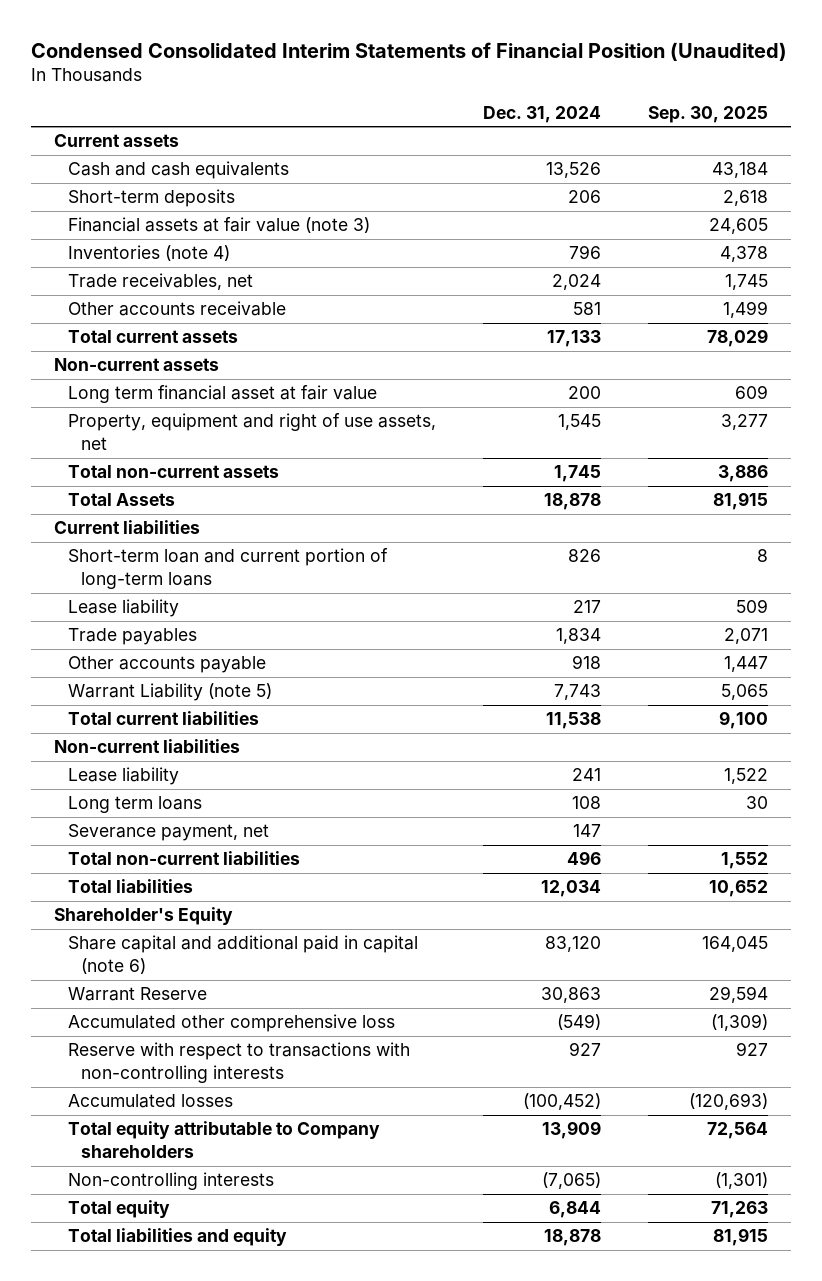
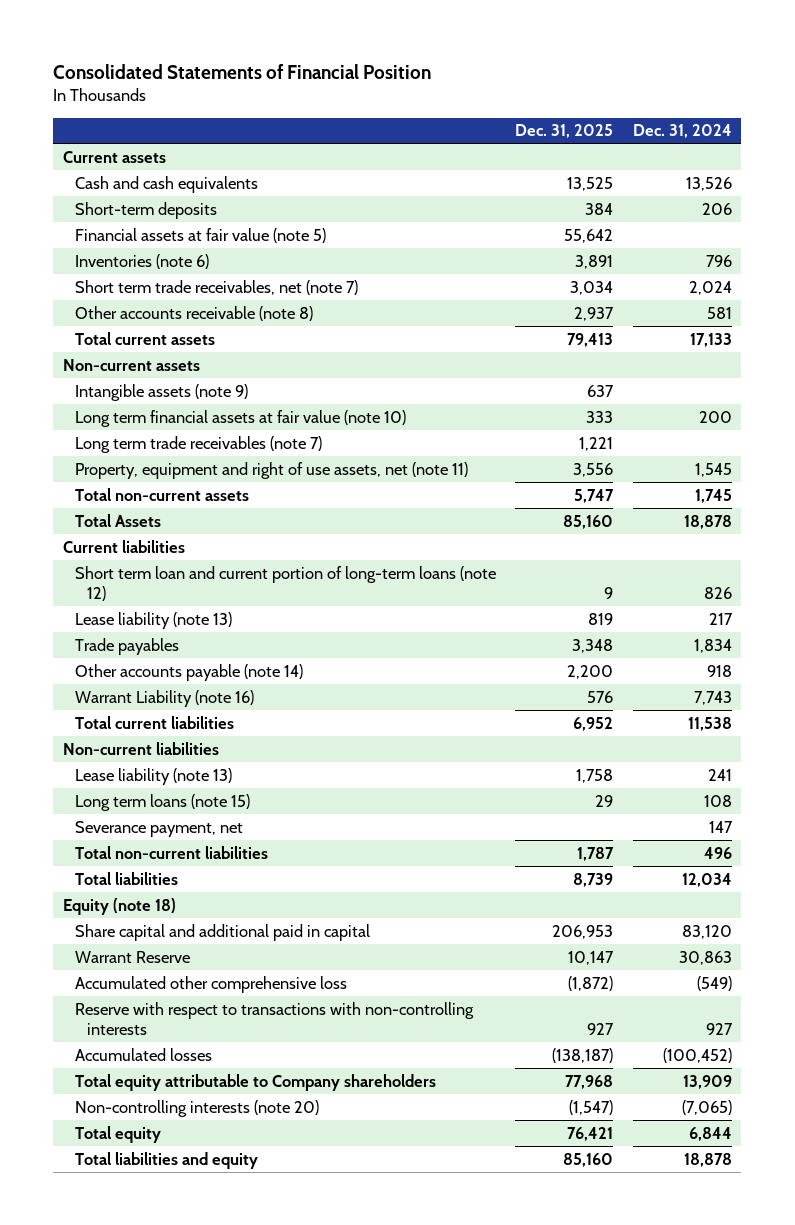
[30,41,787,61] Condensed Consolidated Interim Statements of Financial Position (Unaudited) -> [53,63,432,79] Consolidated Statements of Financial Position
[647,105,768,123] Sep. 30, 2025 -> none
none -> [515,124,614,139] Dec. 31, 2025
[67,217,370,234] Financial assets at fair value (note 3) -> [74,227,326,243] Financial assets at fair value (note 5)
[67,245,230,262] Inventories (note 4) -> [74,253,209,269] Inventories (note 6)
[67,273,253,291] Trade receivables, net -> [74,279,358,295] Short term trade receivables, net (note 7)
[67,301,286,317] Other accounts receivable -> [74,305,313,321] Other accounts receivable (note 8)
none -> [74,383,248,401] Intangible assets (note 9)
[67,385,377,404] Long term financial asset at fair value -> [74,409,406,427] Long term financial assets at fair value (note 10)
none -> [74,435,322,453] Long term trade receivables (note 7)
[67,413,436,450] Property, equipment and right of use assets, net -> [74,461,468,479] Property, equipment and right of use assets, net (note 11)
[67,548,388,589] Short-term loan and current portion of long-term loans -> [74,565,496,601] Short term loan and current portion of long-term loans (note 12)
[67,599,179,618] Lease liability -> [74,611,232,629] Lease liability (note 13)
[67,656,266,674] Other accounts payable -> [74,663,303,681] Other accounts payable (note 14)
[67,683,272,702] Warrant Liability (note 5) -> [74,689,254,707] Warrant Liability (note 16)
[67,767,179,786] Lease liability -> [74,767,232,785] Lease liability (note 13)
[67,796,202,814] Long term loans -> [74,793,250,811] Long term loans (note 15)
[54,907,234,926] Shareholder's Equity -> [63,897,177,915] Equity (note 18)
[67,935,418,974] Share capital and additional paid in capital (note 6) -> [74,923,370,941] Share capital and additional paid in capital
[67,1172,274,1191] Non-controlling interests -> [74,1099,319,1117] Non-controlling interests (note 20)

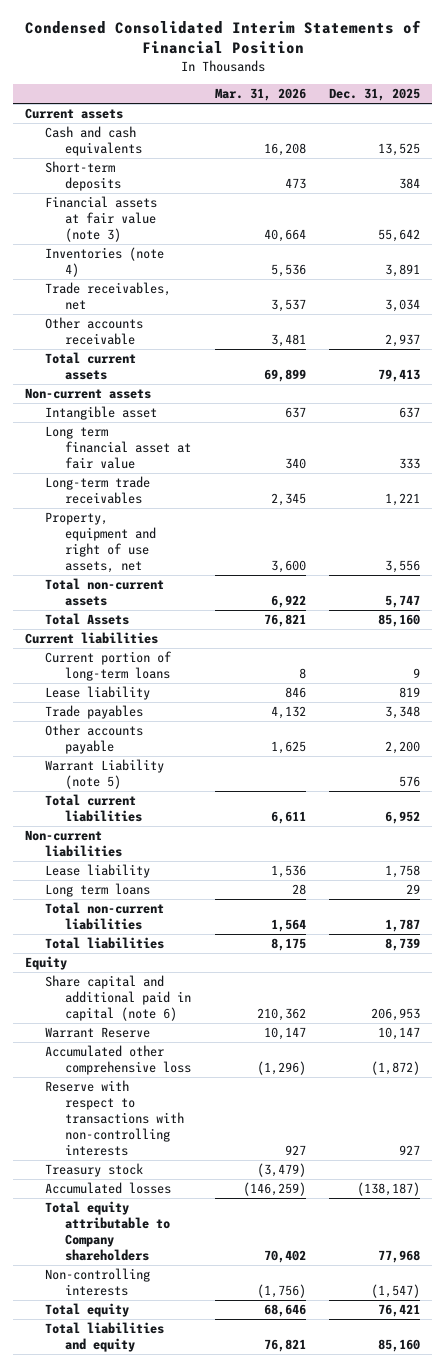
[53,63,432,79] Consolidated Statements of Financial Position -> [24,20,421,55] Condensed Consolidated Interim Statements of Financial Position
[632,124,732,139] Dec. 31, 2024 -> none
none -> [214,87,306,101] Mar. 31, 2026
[74,227,326,243] Financial assets at fair value (note 5) -> [45,196,158,243] Financial assets at fair value (note 3)
[74,253,209,269] Inventories (note 6) -> [45,247,165,278] Inventories (note 4)
[74,279,358,295] Short term trade receivables, net (note 7) -> [45,282,172,311] Trade receivables, net
[74,305,313,321] Other accounts receivable (note 8) -> [45,317,144,346] Other accounts receivable
[74,383,248,401] Intangible assets (note 9) -> [45,406,158,421] Intangible asset
[74,409,406,427] Long term financial assets at fair value (note 10) -> [45,426,192,470] Long term financial asset at fair value
[74,435,322,453] Long term trade receivables (note 7) -> [45,476,151,505] Long-term trade receivables
[74,461,468,479] Property, equipment and right of use assets, net (note 11) -> [45,512,157,573] Property, equipment and right of use assets, net
[74,565,496,601] Short term loan and current portion of long-term loans (note 12) -> [45,651,173,682] Current portion of long-term loans
[74,611,232,629] Lease liability (note 13) -> [45,686,151,701] Lease liability
[74,663,303,681] Other accounts payable (note 14) -> [45,724,144,755] Other accounts payable
[74,689,254,707] Warrant Liability (note 16) -> [45,759,165,790] Warrant Liability (note 5)
[74,820,243,837] Severance payment, net -> none
[74,767,232,785] Lease liability (note 13) -> [45,864,151,879] Lease liability
[74,793,250,811] Long term loans (note 15) -> [45,883,151,898] Long term loans
[63,897,177,915] Equity (note 18) -> [25,956,68,971] Equity
[74,923,370,941] Share capital and additional paid in capital -> [45,975,192,1022] Share capital and additional paid in capital (note 6)
none -> [45,1163,144,1178] Treasury stock
[74,1099,319,1117] Non-controlling interests (note 20) -> [45,1268,151,1297] Non-controlling interests

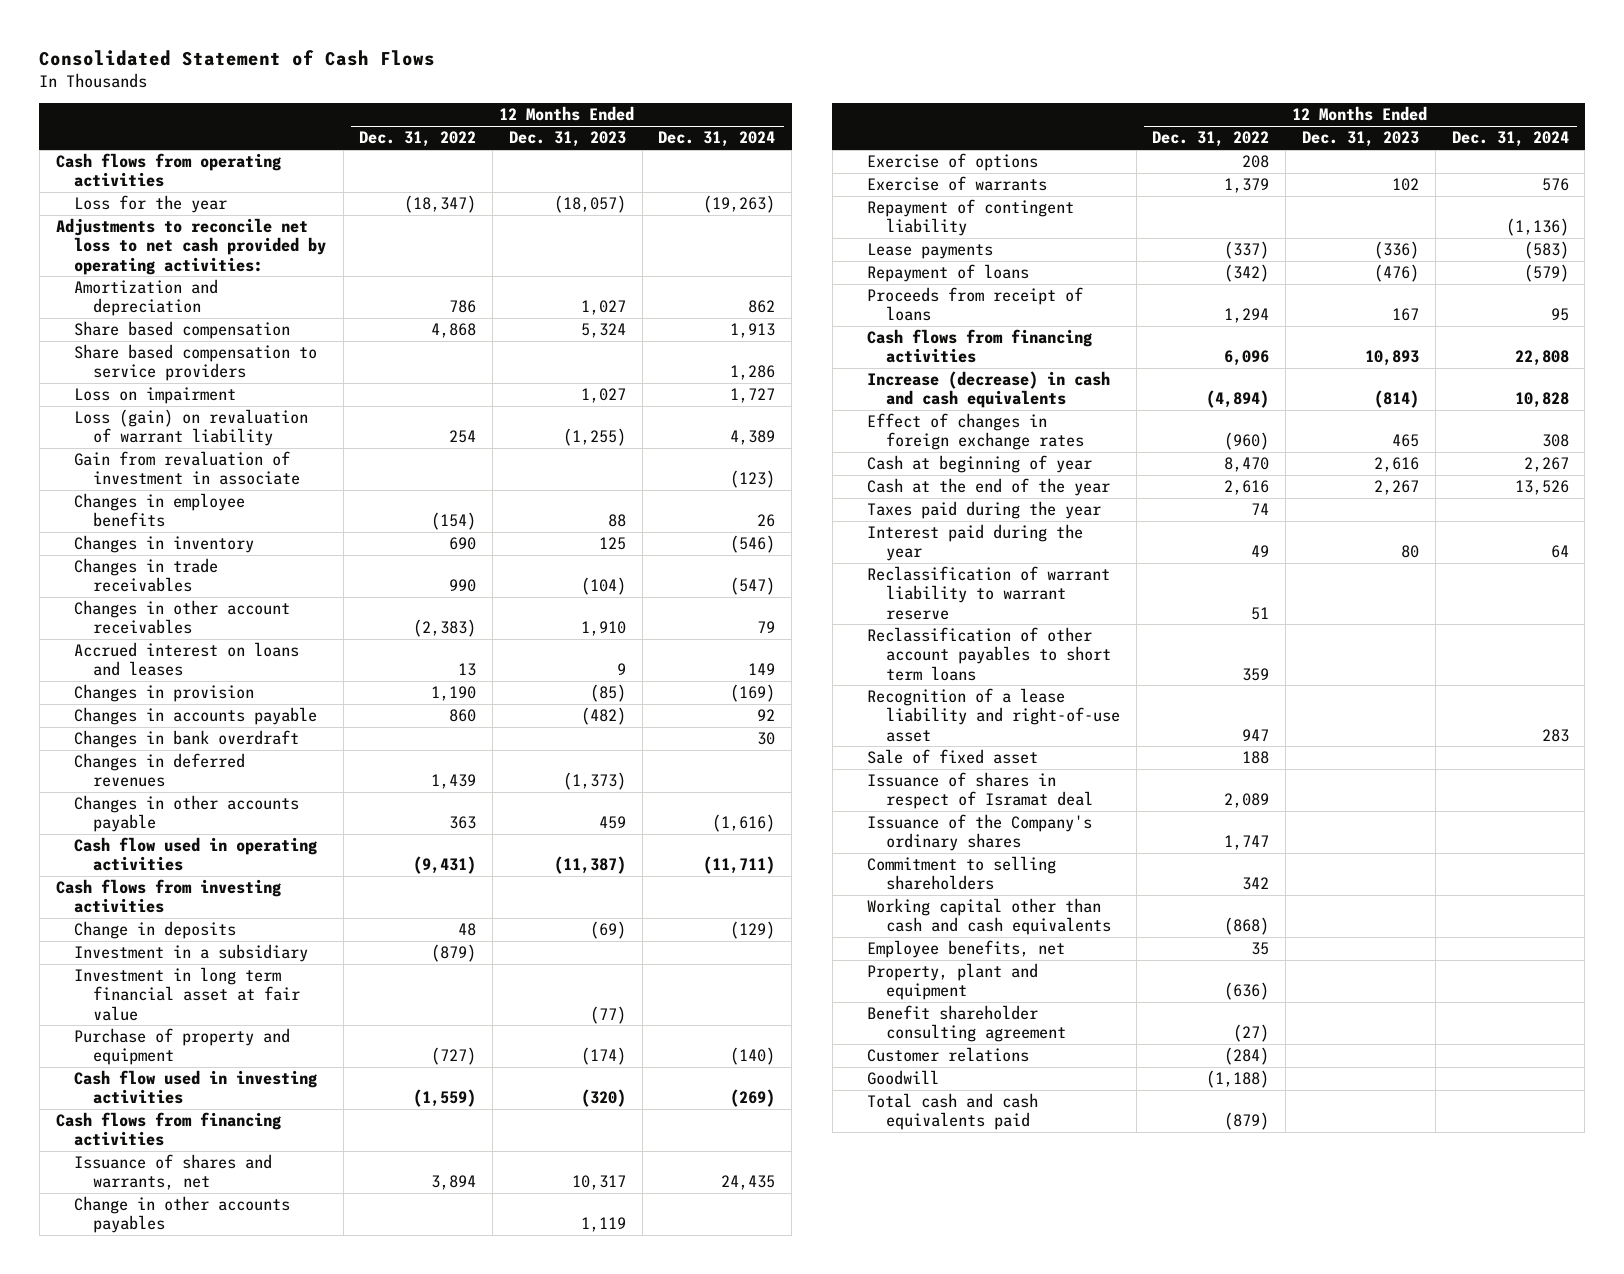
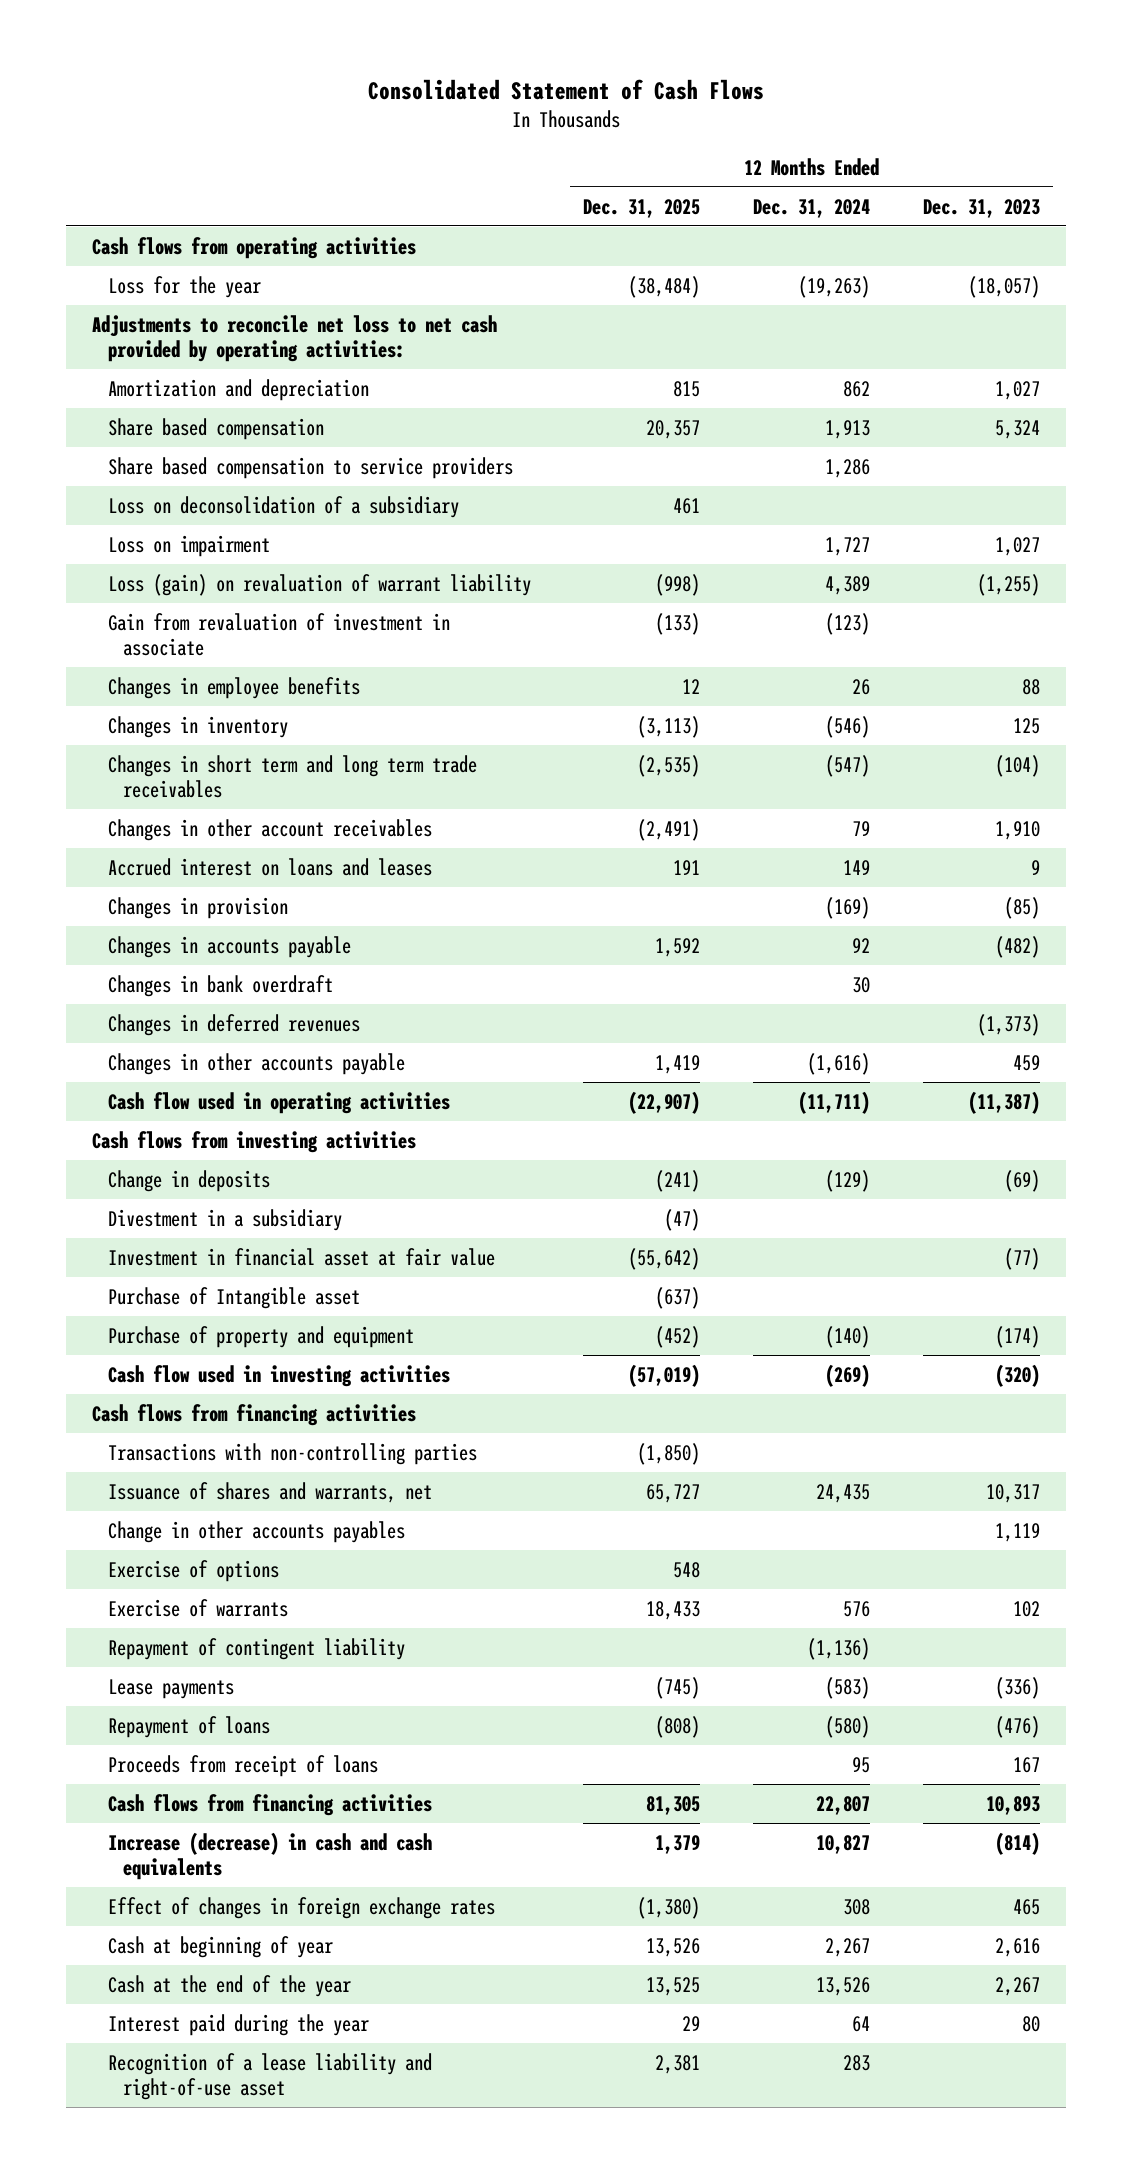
[359,131,477,148] Dec. 31, 2022 -> none
none -> [583,198,701,218] Dec. 31, 2025
none -> [107,495,459,518] Loss on deconsolidation of a subsidiary
[74,558,219,593] Changes in trade receivables -> [107,754,477,799] Changes in short term and long term trade receivables
[74,944,309,963] Investment in a subsidiary -> [107,1208,342,1231] Divestment in a subsidiary
[74,967,300,1021] Investment in long term financial asset at fair value -> [107,1247,495,1266] Investment in financial asset at fair value
none -> [107,1286,360,1309] Purchase of Intangible asset
none -> [107,1442,477,1465] Transactions with non-controlling parties
[1523,264,1569,283] (579) -> [825,1715,871,1738] (580)
[1514,350,1569,367] 22,808 -> [816,1795,871,1815] 22,807
[1514,392,1569,409] 10,828 -> [816,1834,871,1854] 10,827
[867,501,1102,520] Taxes paid during the year -> none
[867,566,1111,620] Reclassification of warrant liability to warrant reserve -> none
[867,627,1111,681] Reclassification of other account payables to short term loans -> none
[867,749,1039,765] Sale of fixed asset -> none
[867,772,1093,810] Issuance of shares in respect of Isramat deal -> none
[867,814,1093,852] Issuance of the Company's ordinary shares -> none
[867,856,1057,891] Commitment to selling shareholders -> none
[867,898,1111,936] Working capital other than cash and cash equivalents -> none
[867,940,1066,959] Employee benefits, net -> none
[867,963,1039,1001] Property, plant and equipment -> none
[867,1005,1066,1043] Benefit shareholder consulting agreement -> none
[867,1047,1030,1063] Customer relations -> none
[867,1070,940,1086] Goodwill -> none
[867,1093,1039,1131] Total cash and cash equivalents paid -> none

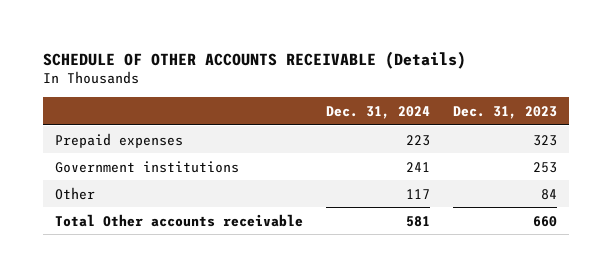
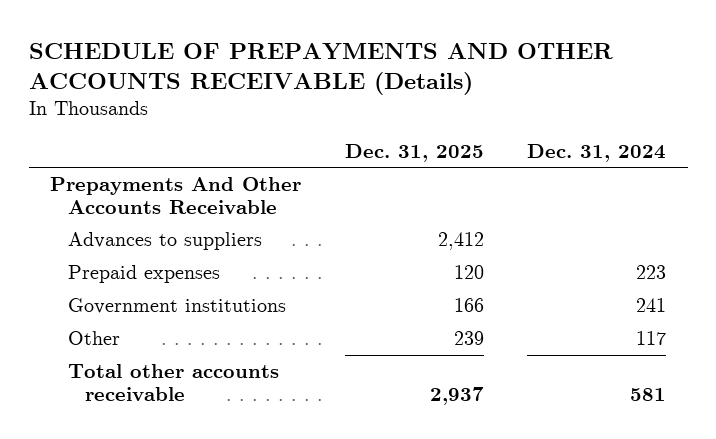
[43,50,467,69] SCHEDULE OF OTHER ACCOUNTS RECEIVABLE (Details) -> [28,42,613,95] SCHEDULE OF PREPAYMENTS AND OTHER ACCOUNTS RECEIVABLE (Details)
[453,105,558,119] Dec. 31, 2023 -> none
none -> [344,143,484,162] Dec. 31, 2025
none -> [50,177,302,214] Prepayments And Other Accounts Receivable
none -> [67,232,262,251] Advances to suppliers
[54,213,303,227] Total Other accounts receivable -> [67,364,279,401] Total other accounts receivable

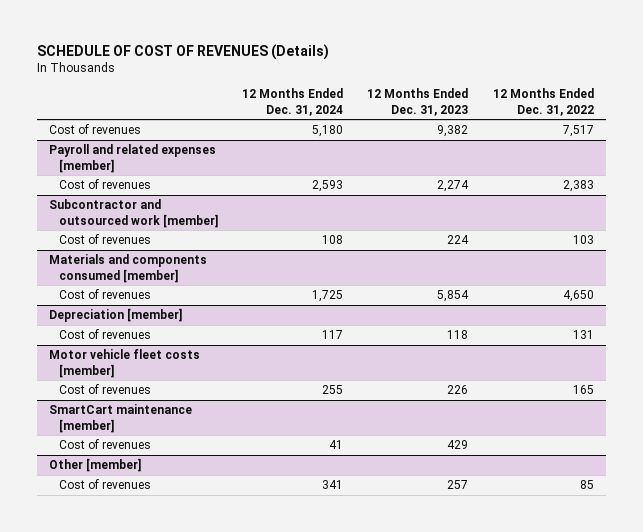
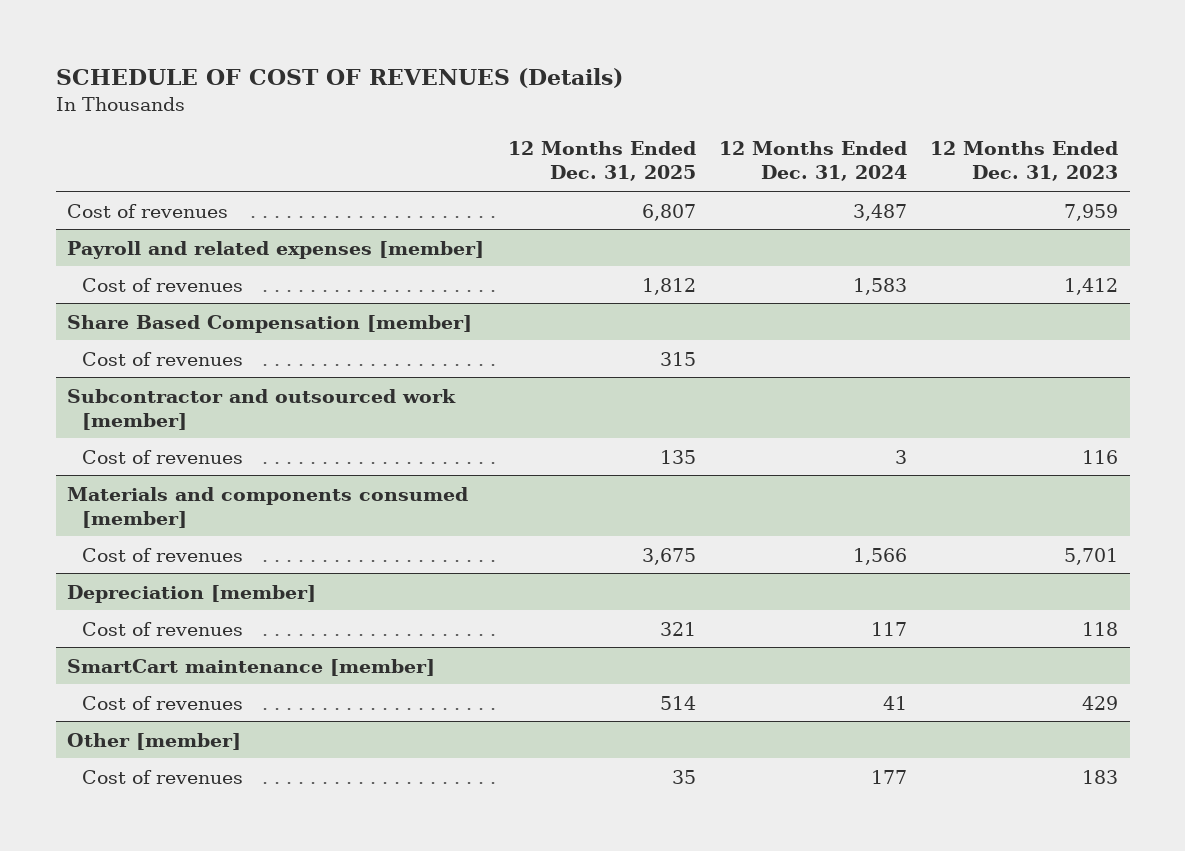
[492,88,594,116] 12 Months Ended Dec. 31, 2022 -> none
none -> [507,141,696,182] 12 Months Ended Dec. 31, 2025
[312,125,344,138] 5,180 -> [852,203,907,221] 3,487
[437,125,469,138] 9,382 -> [1063,203,1118,221] 7,959
[312,180,344,193] 2,593 -> [852,277,907,295] 1,583
[437,180,470,193] 2,274 -> [1063,277,1118,295] 1,412
none -> [67,314,473,333] Share Based Compensation [member]
none -> [81,351,243,366] Cost of revenues
[322,235,344,245] 108 -> [894,449,907,464] 3
[447,235,470,245] 224 -> [1081,449,1118,464] 116
[312,290,344,303] 1,725 -> [852,547,907,565] 1,566
[437,290,470,303] 5,854 -> [1063,547,1118,565] 5,701
[49,349,201,378] Motor vehicle fleet costs [member] -> none
[59,384,152,395] Cost of revenues -> none
[322,480,344,490] 341 -> [870,769,907,784] 177
[447,480,469,490] 257 -> [1081,769,1118,784] 183

